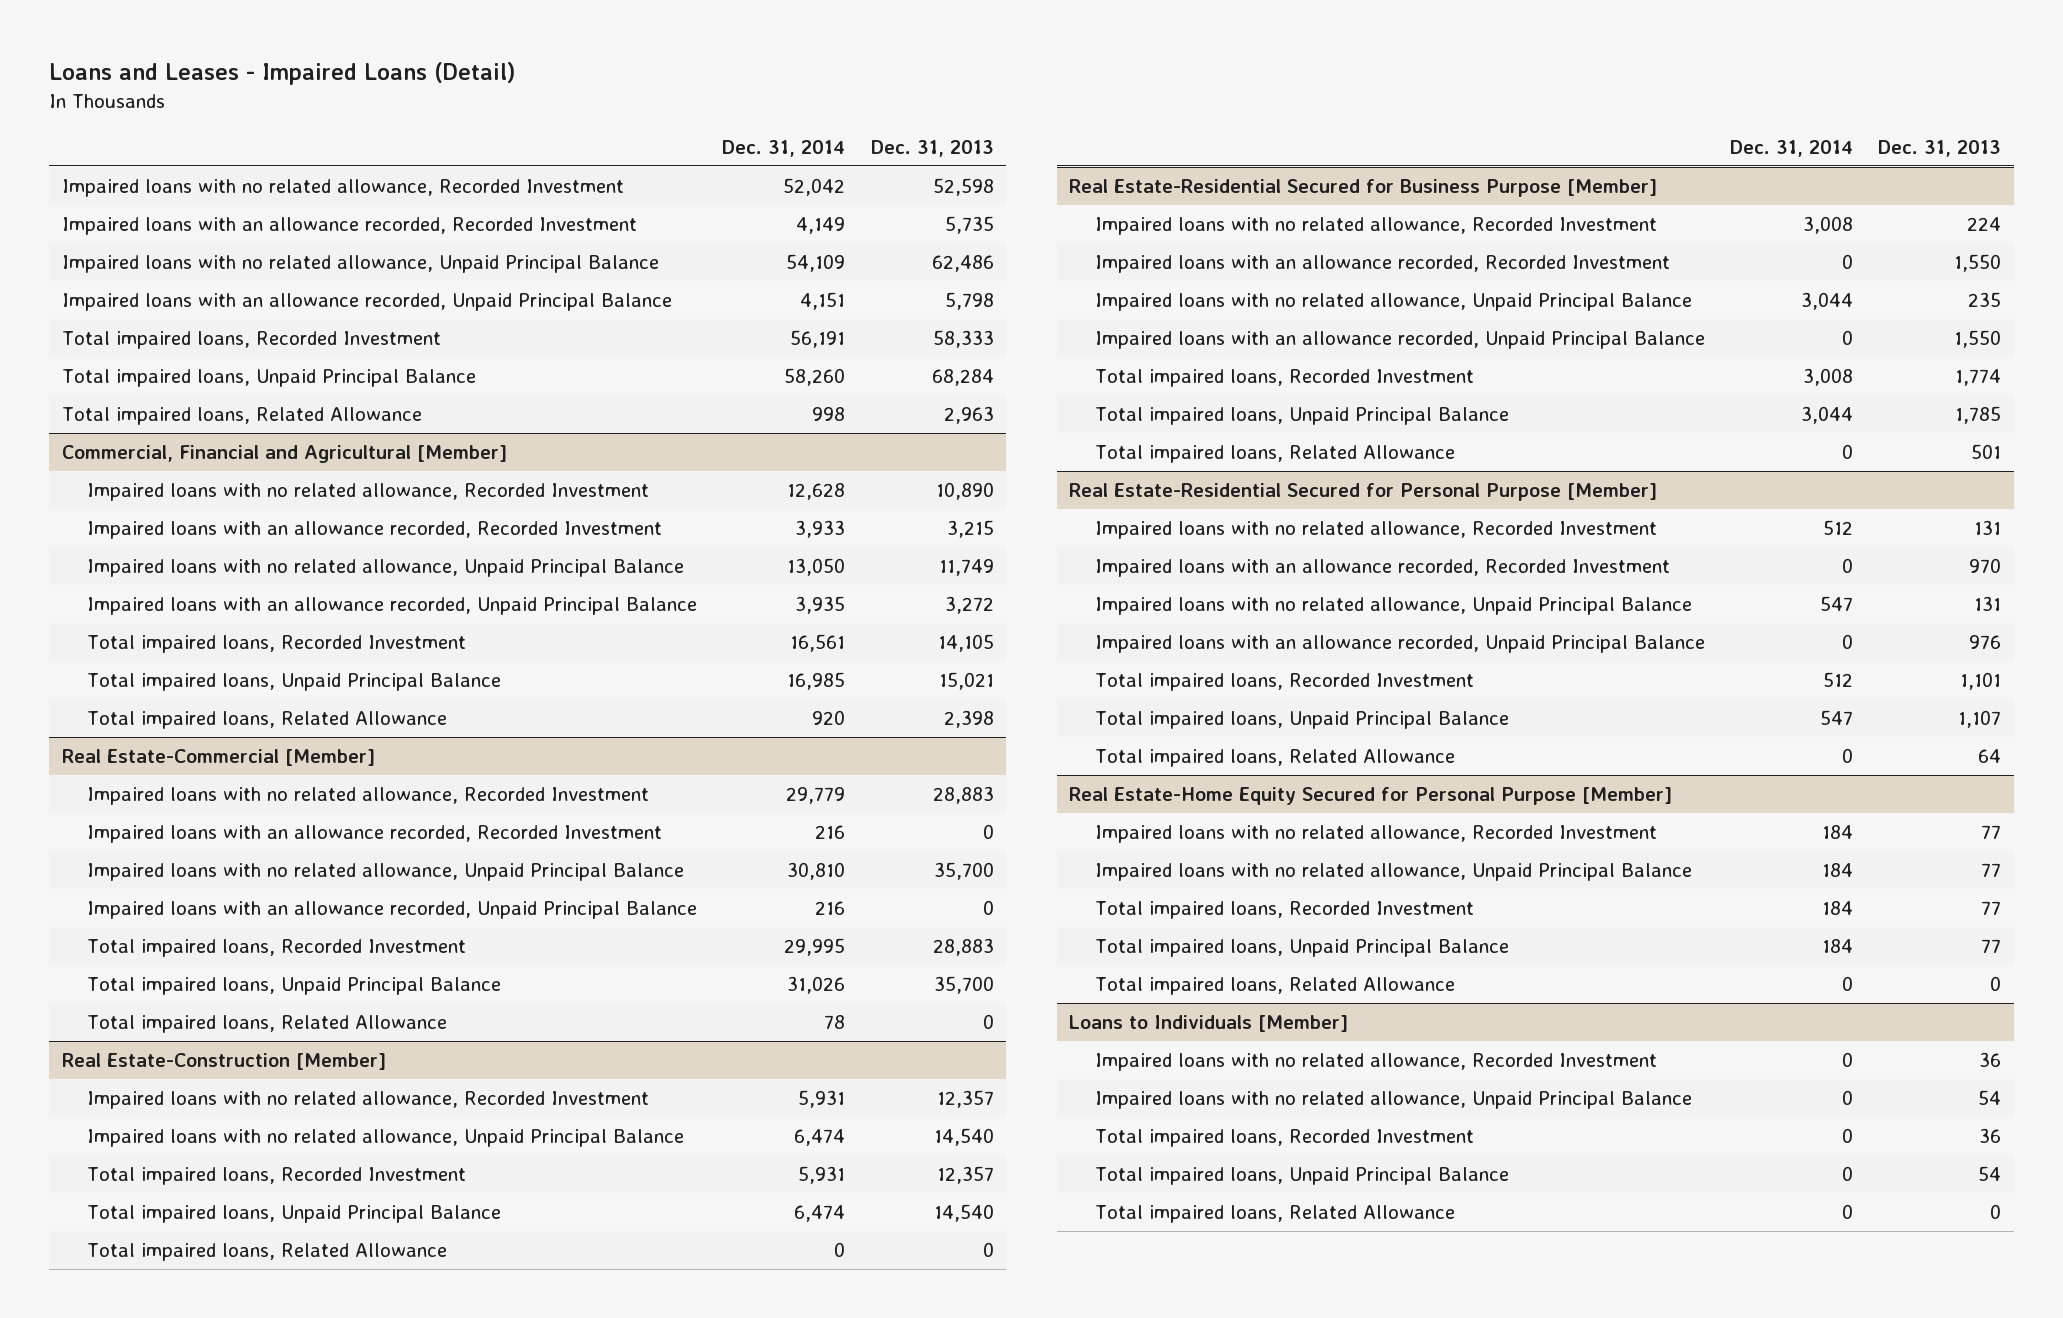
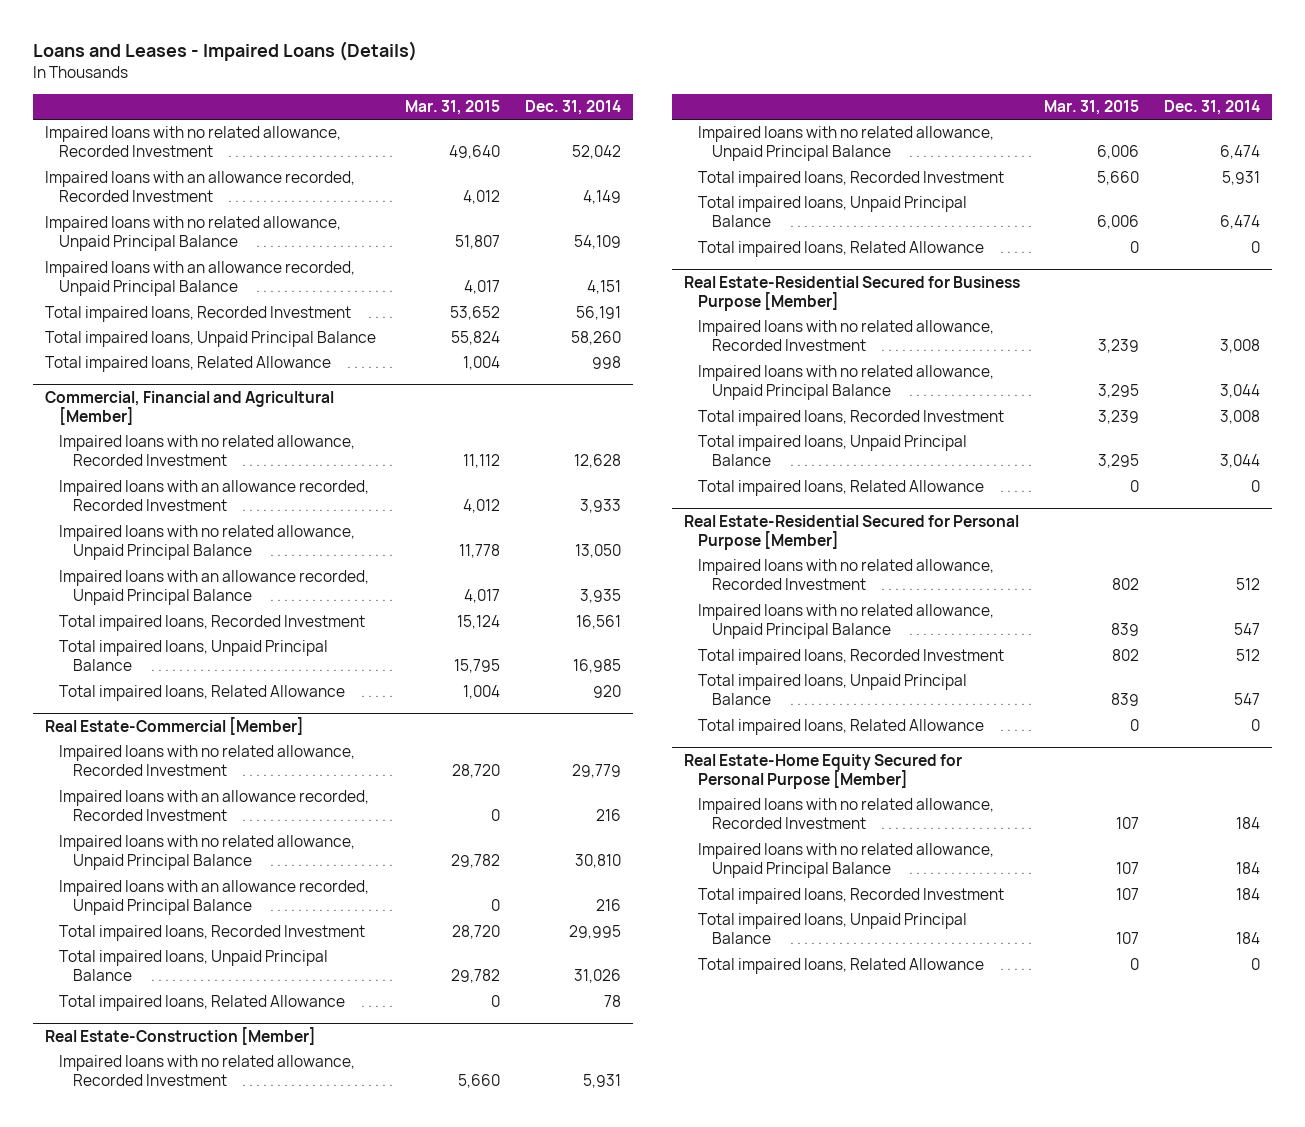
[48,62,515,86] Loans and Leases - Impaired Loans (Detail) -> [32,41,417,62] Loans and Leases - Impaired Loans (Details)
[870,139,994,157] Dec. 31, 2013 -> none
none -> [405,100,501,116] Mar. 31, 2015
[1094,254,1670,273] Impaired loans with an allowance recorded, Recorded Investment -> none
[1094,330,1705,349] Impaired loans with an allowance recorded, Unpaid Principal Balance -> none
[1094,558,1670,577] Impaired loans with an allowance recorded, Recorded Investment -> none
[1094,634,1705,653] Impaired loans with an allowance recorded, Unpaid Principal Balance -> none
[1069,1014,1349,1032] Loans to Individuals [Member] -> none
[1094,1052,1657,1071] Impaired loans with no related allowance, Recorded Investment -> none
[1094,1090,1692,1109] Impaired loans with no related allowance, Unpaid Principal Balance -> none
[1094,1128,1474,1147] Total impaired loans, Recorded Investment -> none
[1094,1166,1509,1185] Total impaired loans, Unpaid Principal Balance -> none
[1094,1204,1455,1223] Total impaired loans, Related Allowance -> none

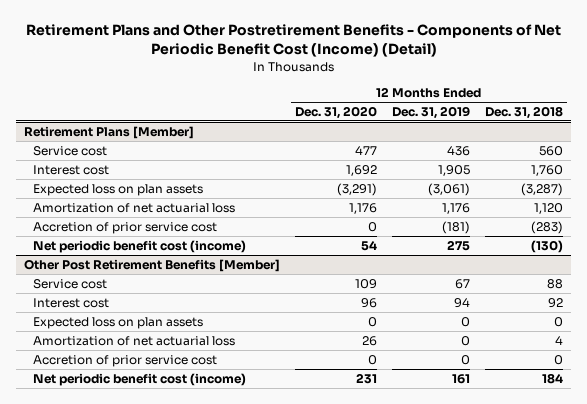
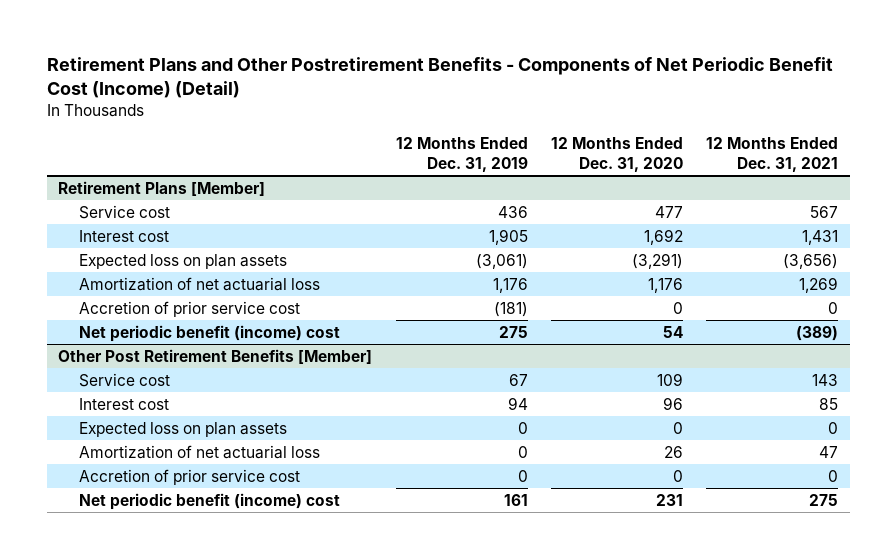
[485,105,564,119] Dec. 31, 2018 -> none
none -> [706,137,839,172] 12 Months Ended Dec. 31, 2021
[33,239,247,253] Net periodic benefit cost (income) -> [78,324,340,342] Net periodic benefit (income) cost
[33,372,247,386] Net periodic benefit cost (income) -> [78,492,340,510] Net periodic benefit (income) cost

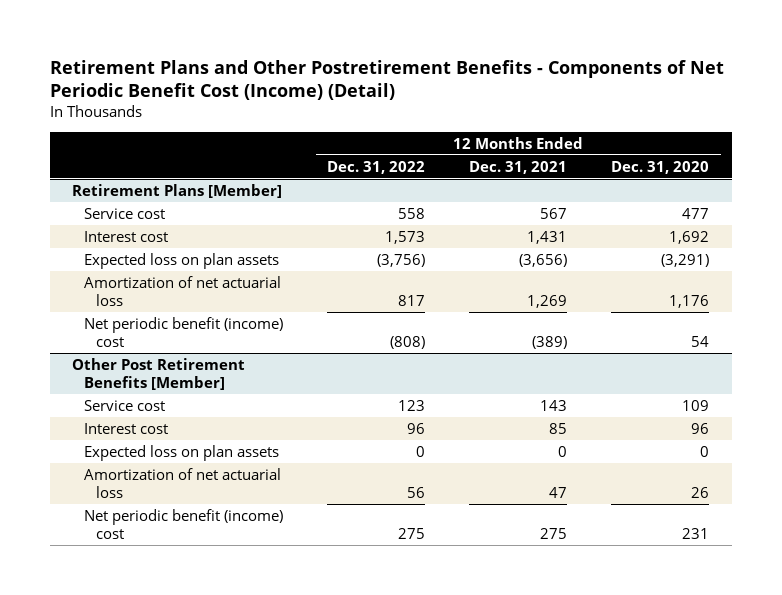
[395,137,528,172] 12 Months Ended Dec. 31, 2019 -> none
none -> [327,160,426,174] Dec. 31, 2022
[78,300,300,317] Accretion of prior service cost -> none
[78,468,300,485] Accretion of prior service cost -> none

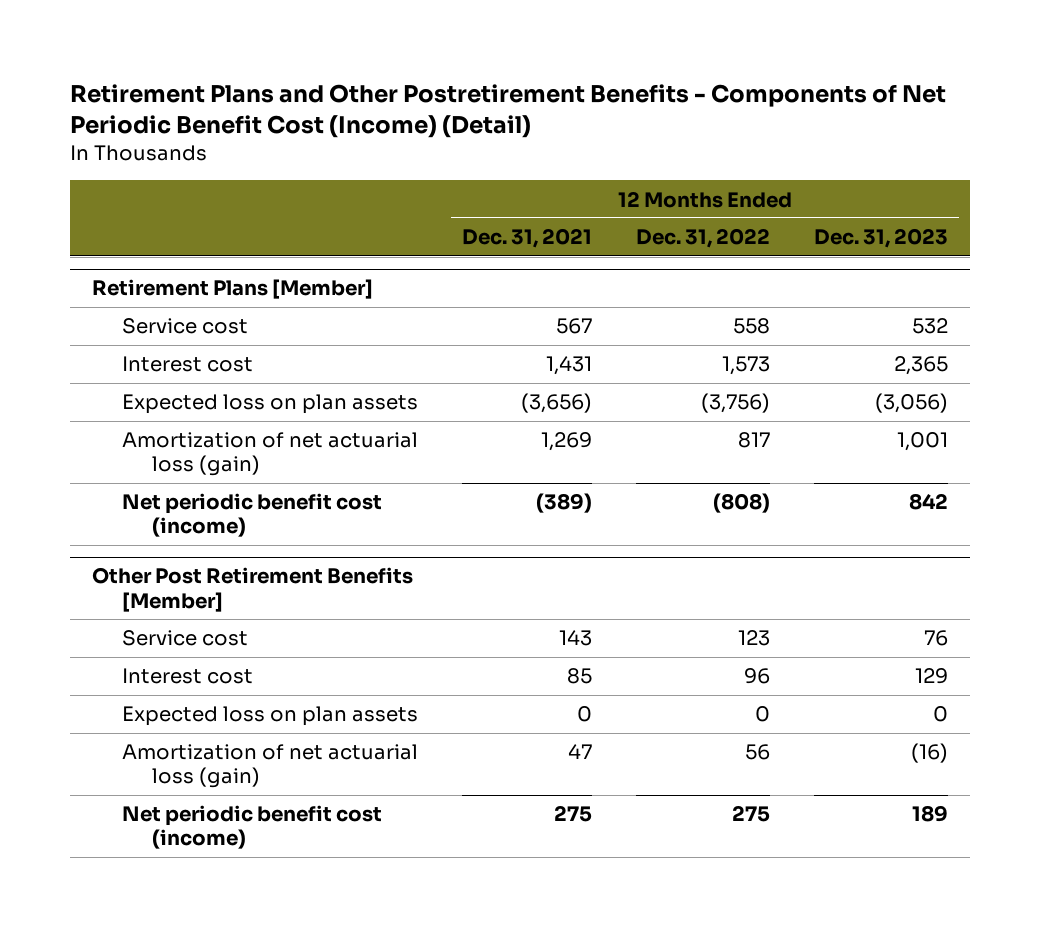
[611,160,710,174] Dec. 31, 2020 -> none
none -> [814,228,949,249] Dec. 31, 2023
[84,275,282,307] Amortization of net actuarial loss -> [122,432,419,477] Amortization of net actuarial loss (gain)
[84,316,284,348] Net periodic benefit (income) cost -> [122,493,383,538] Net periodic benefit cost (income)
[84,467,282,499] Amortization of net actuarial loss -> [122,744,419,789] Amortization of net actuarial loss (gain)
[84,508,284,540] Net periodic benefit (income) cost -> [122,805,383,850] Net periodic benefit cost (income)

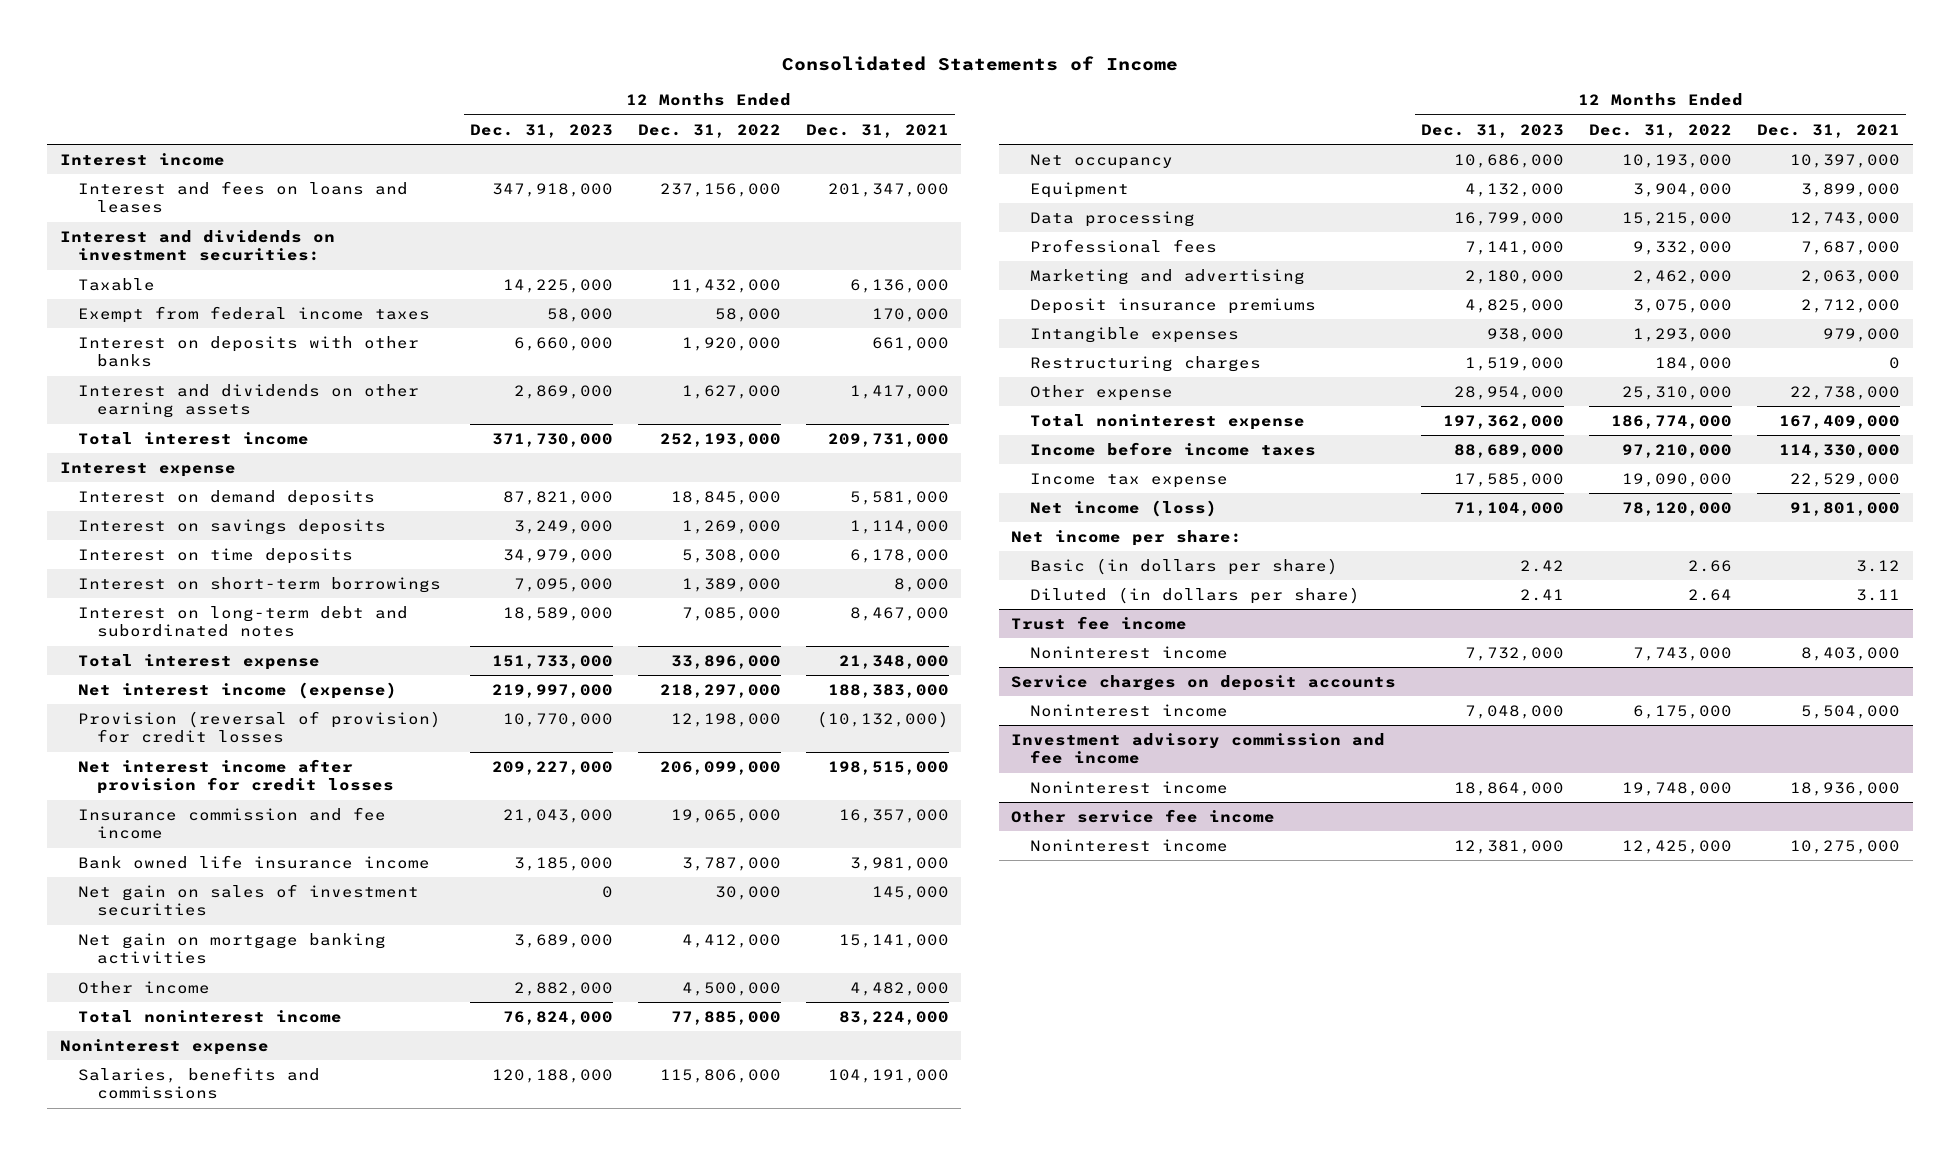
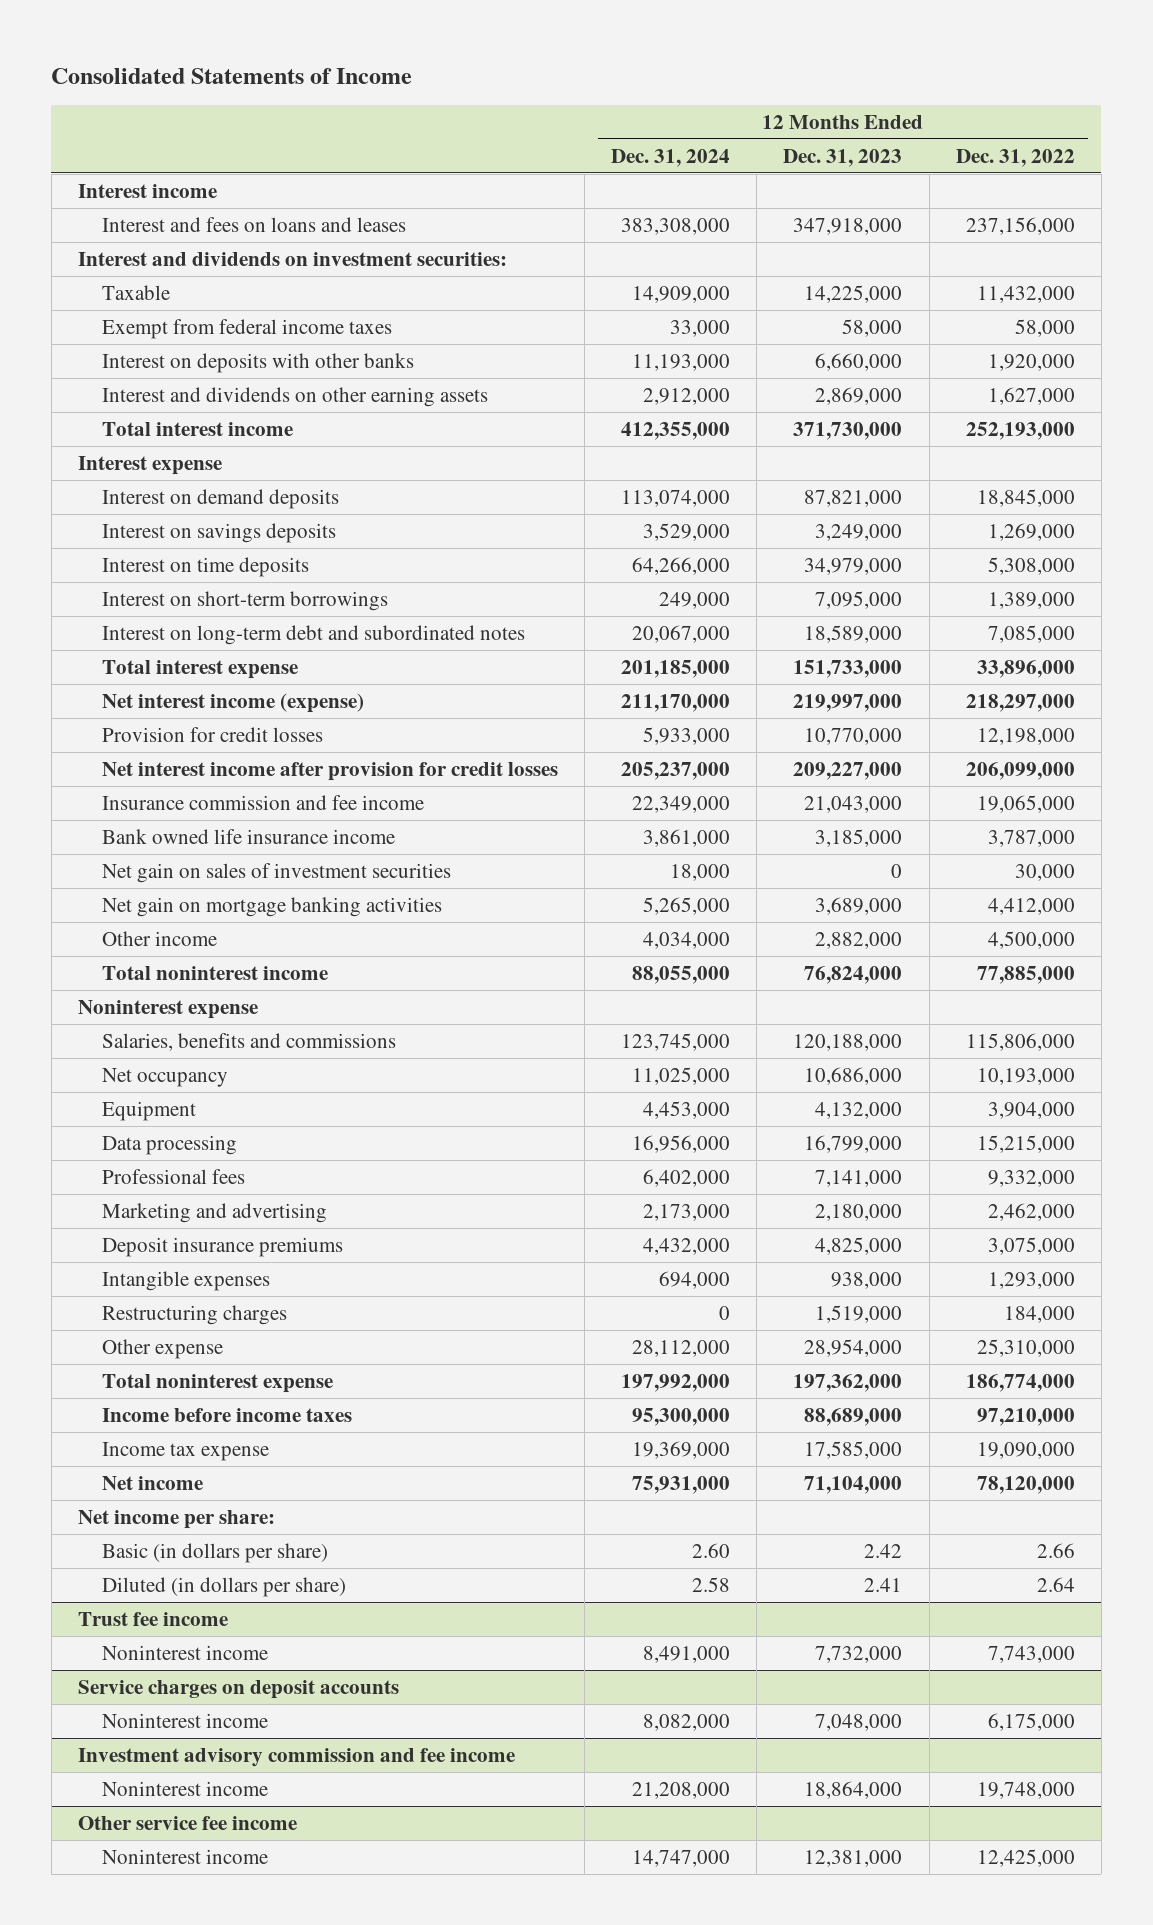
[805,123,949,138] Dec. 31, 2021 -> none
none -> [611,148,731,167] Dec. 31, 2024
[78,710,442,744] Provision (reversal of provision) for credit losses -> [101,726,323,742] Provision for credit losses
[1029,499,1217,517] Net income (loss) -> [101,1475,203,1490] Net income

